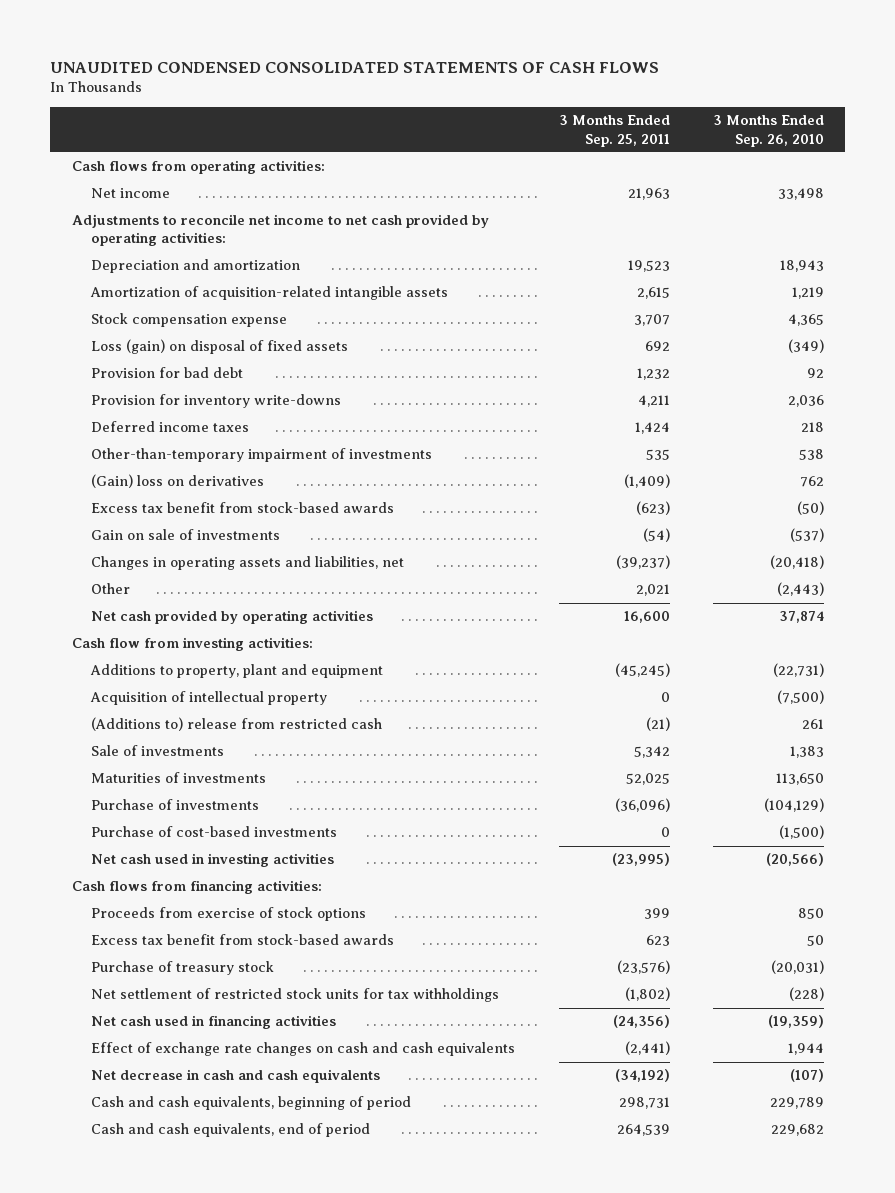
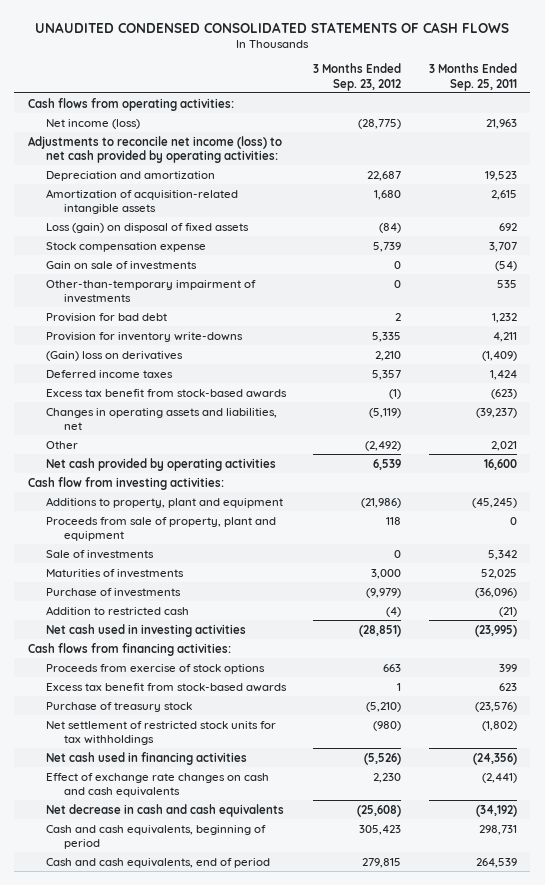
[712,115,824,147] 3 Months Ended Sep. 26, 2010 -> none
none -> [313,63,402,91] 3 Months Ended Sep. 23, 2012
[91,188,171,199] Net income -> [46,118,141,129] Net income (loss)
[71,214,489,247] Adjustments to reconcile net income to net cash provided by operating activities: -> [28,135,283,163] Adjustments to reconcile net income (loss) to net cash provided by operating activities:
[91,313,288,328] Stock compensation expense -> [46,241,207,252] Stock compensation expense
[91,529,281,541] Gain on sale of investments -> [46,260,198,270] Gain on sale of investments
[91,448,433,463] Other-than-temporary impairment of investments -> [46,279,257,303] Other-than-temporary impairment of investments
[91,421,250,433] Deferred income taxes -> [46,369,174,378] Deferred income taxes
[90,691,328,706] Acquisition of intellectual property -> none
[91,717,383,732] (Additions to) release from restricted cash -> none
none -> [46,516,277,541] Proceeds from sale of property, plant and equipment
[91,826,338,838] Purchase of cost-based investments -> none
none -> [46,605,190,615] Addition to restricted cash

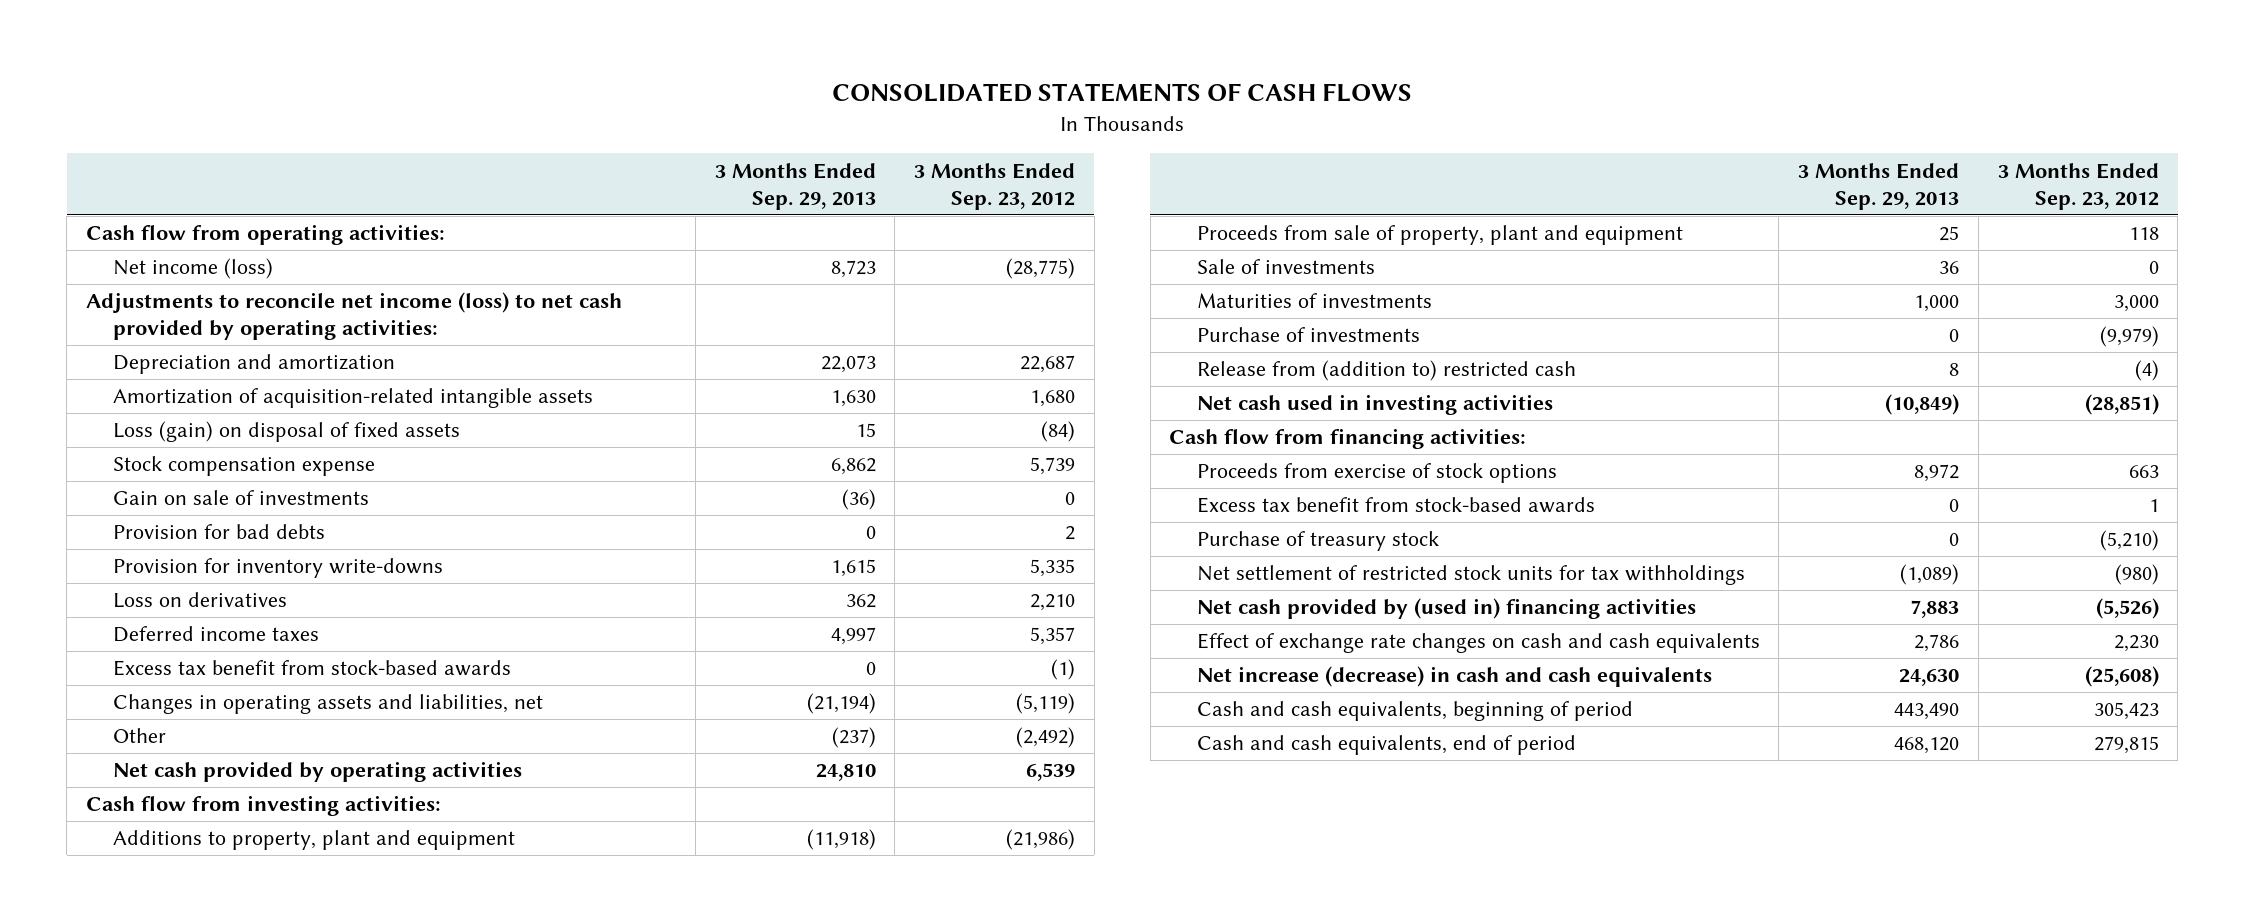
[35,21,510,33] UNAUDITED CONDENSED CONSOLIDATED STATEMENTS OF CASH FLOWS -> [832,83,1413,103] CONSOLIDATED STATEMENTS OF CASH FLOWS
[428,63,517,91] 3 Months Ended Sep. 25, 2011 -> none
none -> [714,162,876,210] 3 Months Ended Sep. 29, 2013
[28,97,235,111] Cash flows from operating activities: -> [85,224,445,246] Cash flow from operating activities:
[46,279,257,303] Other-than-temporary impairment of investments -> none
[46,312,168,322] Provision for bad debt -> [113,524,326,540] Provision for bad debts
[46,350,184,361] (Gain) loss on derivatives -> [113,592,288,609] Loss on derivatives
[46,605,190,615] Addition to restricted cash -> [1196,360,1576,382] Release from (addition to) restricted cash
[28,642,232,656] Cash flows from financing activities: -> [1169,428,1527,450] Cash flow from financing activities:
[46,751,248,765] Net cash used in financing activities -> [1196,598,1696,620] Net cash provided by (used in) financing activities
[46,803,285,817] Net decrease in cash and cash equivalents -> [1196,666,1712,688] Net increase (decrease) in cash and cash equivalents

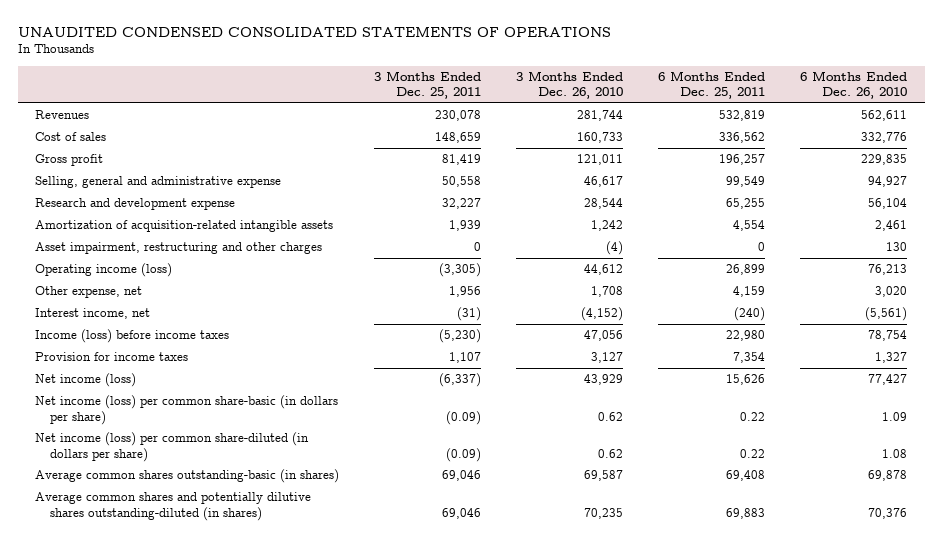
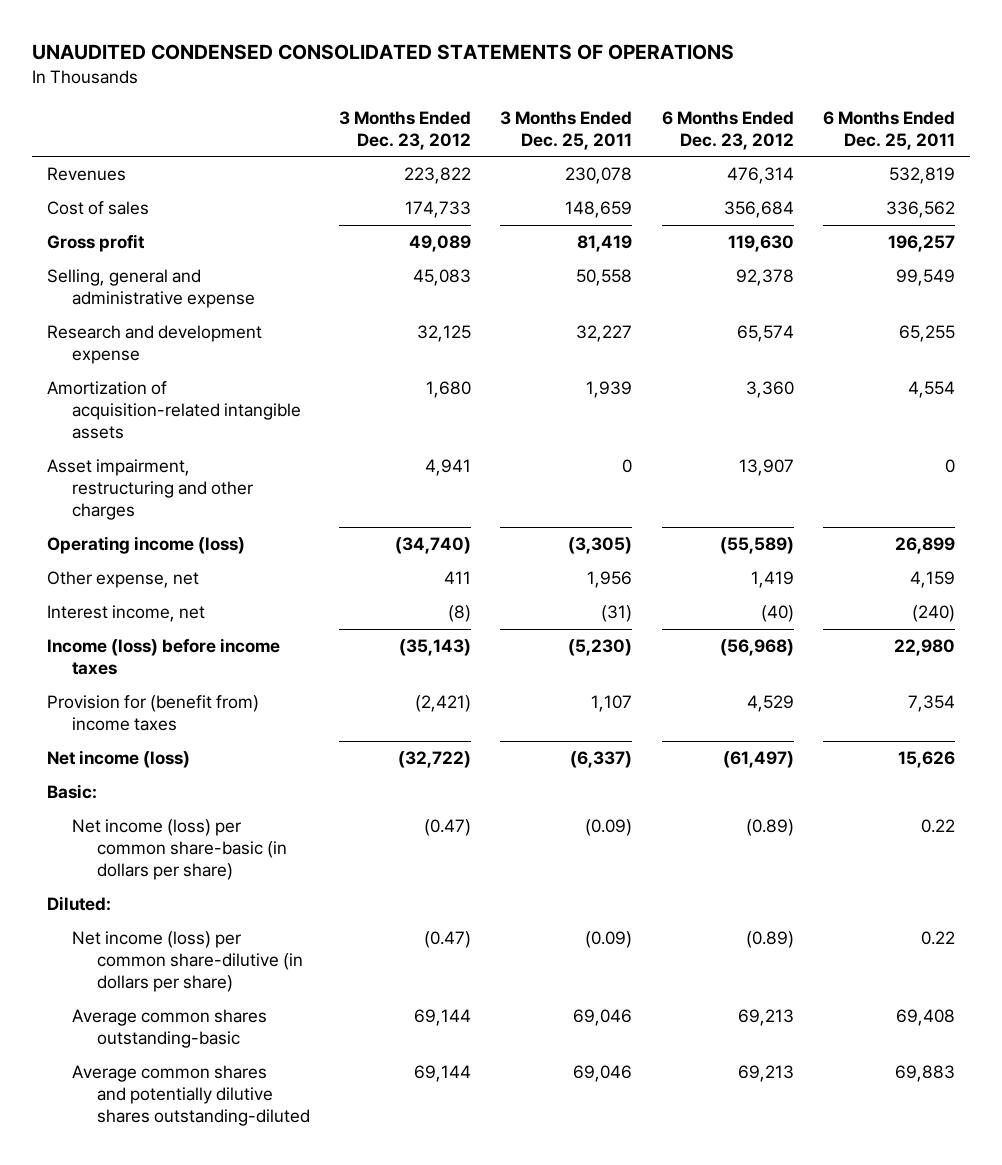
[516,70,624,100] 3 Months Ended Dec. 26, 2010 -> none
[800,70,908,100] 6 Months Ended Dec. 26, 2010 -> none
none -> [338,110,471,150] 3 Months Ended Dec. 23, 2012
none -> [661,110,794,150] 6 Months Ended Dec. 23, 2012
[35,352,189,362] Provision for income taxes -> [46,695,259,732] Provision for (benefit from) income taxes
none -> [46,784,97,800] Basic:
none -> [46,896,111,912] Diluted:
[35,432,310,462] Net income (loss) per common share-diluted (in dollars per share) -> [71,931,303,993] Net income (loss) per common share-dilutive (in dollars per share)
[35,469,340,484] Average common shares outstanding-basic (in shares) -> [71,1009,267,1049] Average common shares outstanding-basic
[35,492,312,521] Average common shares and potentially dilutive shares outstanding-diluted (in shares) -> [71,1065,310,1127] Average common shares and potentially dilutive shares outstanding-diluted

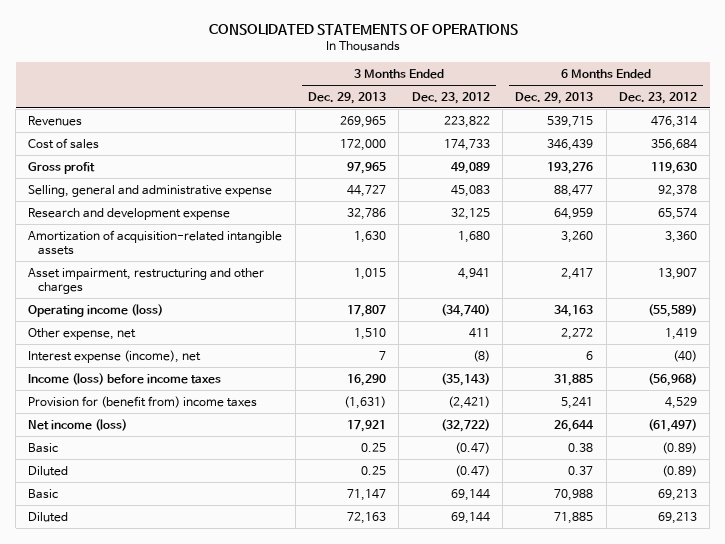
[32,44,735,61] UNAUDITED CONDENSED CONSOLIDATED STATEMENTS OF OPERATIONS -> [208,24,518,36] CONSOLIDATED STATEMENTS OF OPERATIONS
[500,110,633,150] 3 Months Ended Dec. 25, 2011 -> none
[822,110,955,150] 6 Months Ended Dec. 25, 2011 -> none
none -> [308,91,387,104] Dec. 29, 2013
none -> [515,91,594,104] Dec. 29, 2013
[46,605,205,623] Interest income, net -> [28,349,202,363] Interest expense (income), net
[46,784,97,800] Basic: -> none
[46,896,111,912] Diluted: -> none
[71,819,287,881] Net income (loss) per common share-basic (in dollars per share) -> [28,442,59,453] Basic
[71,931,303,993] Net income (loss) per common share-dilutive (in dollars per share) -> [28,465,69,476] Diluted
[71,1009,267,1049] Average common shares outstanding-basic -> [28,488,59,499] Basic
[71,1065,310,1127] Average common shares and potentially dilutive shares outstanding-diluted -> [28,511,69,522] Diluted

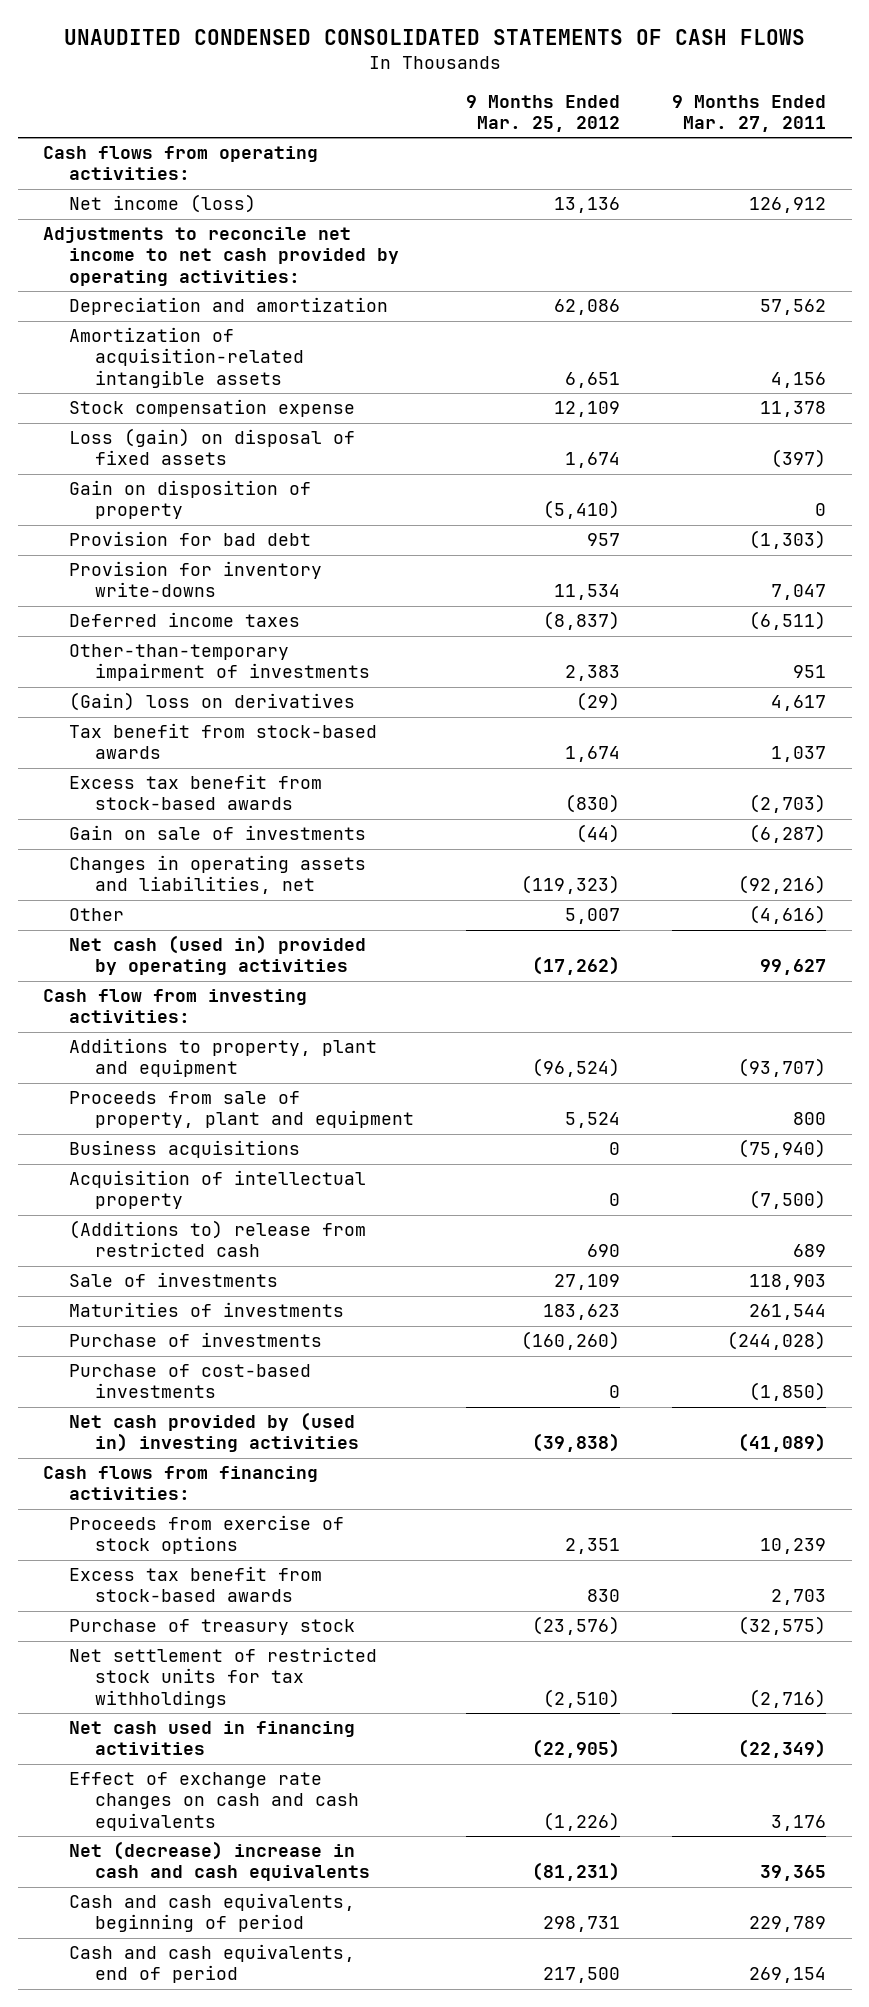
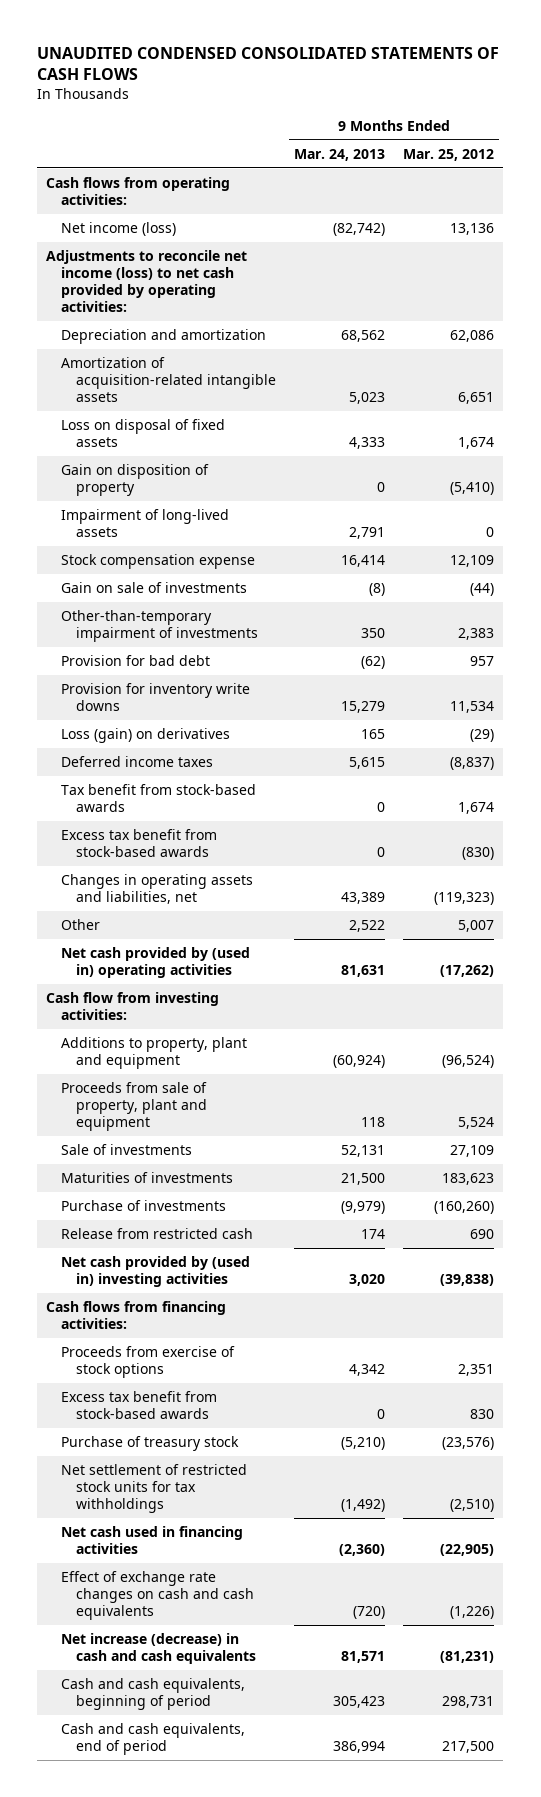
[671,94,826,133] 9 Months Ended Mar. 27, 2011 -> none
none -> [293,148,385,161] Mar. 24, 2013
[43,227,400,286] Adjustments to reconcile net income to net cash provided by operating activities: -> [46,249,248,313] Adjustments to reconcile net income (loss) to net cash provided by operating activities:
[69,428,356,466] Loss (gain) on disposal of fixed assets -> [61,418,226,447] Loss on disposal of fixed assets
none -> [61,508,230,537] Impairment of long-lived assets
[69,399,356,418] Stock compensation expense -> [61,553,256,569] Stock compensation expense
[69,825,367,841] Gain on sale of investments -> [61,581,248,593] Gain on sale of investments
[69,644,371,682] Other-than-temporary impairment of investments -> [61,609,258,642] Other-than-temporary impairment of investments
[69,561,323,598] Provision for inventory write-downs -> [61,682,251,711] Provision for inventory write downs
none -> [61,727,231,743] Loss (gain) on derivatives
[69,692,356,712] (Gain) loss on derivatives -> none
[69,935,367,976] Net cash (used in) provided by operating activities -> [61,946,251,978] Net cash provided by (used in) operating activities
[69,1140,301,1159] Business acquisitions -> none
[69,1170,367,1210] Acquisition of intellectual property -> none
[69,1220,367,1258] (Additions to) release from restricted cash -> none
[69,1364,312,1399] Purchase of cost-based investments -> none
none -> [61,1227,254,1239] Release from restricted cash
[69,1841,371,1882] Net (decrease) increase in cash and cash equivalents -> [61,1632,256,1664] Net increase (decrease) in cash and cash equivalents

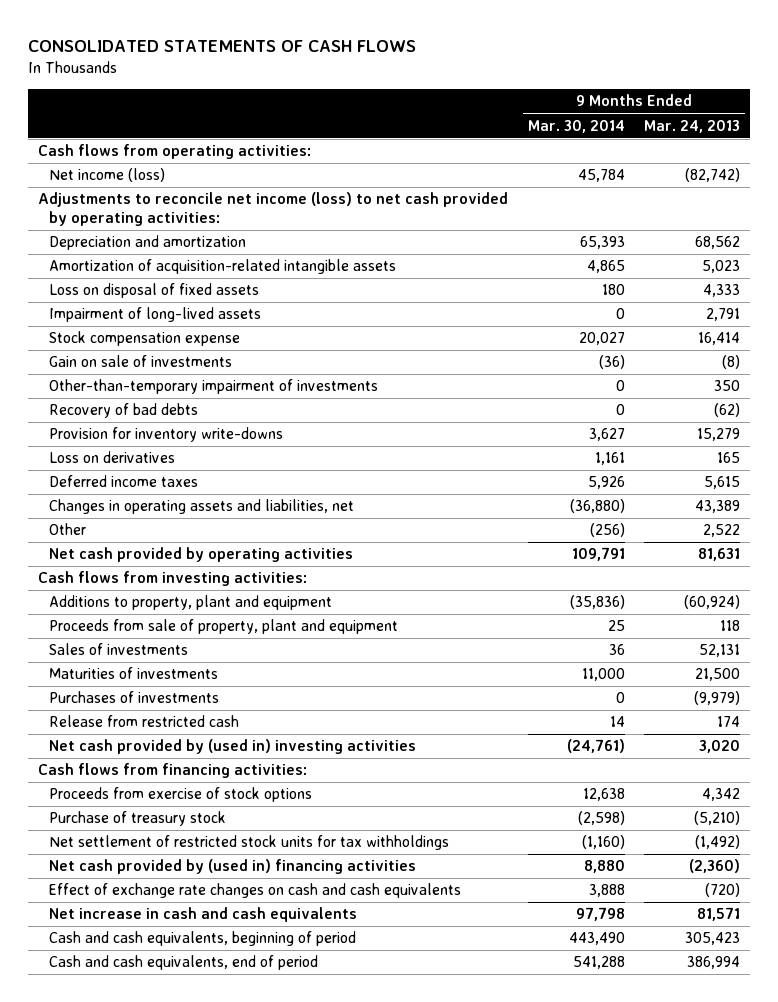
[37,46,500,80] UNAUDITED CONDENSED CONSOLIDATED STATEMENTS OF CASH FLOWS -> [28,40,417,53] CONSOLIDATED STATEMENTS OF CASH FLOWS
[403,148,495,161] Mar. 25, 2012 -> none
none -> [527,119,625,133] Mar. 30, 2014
[61,463,210,496] Gain on disposition of property -> none
[61,654,211,666] Provision for bad debt -> [49,403,199,419] Recovery of bad debts
[61,682,251,711] Provision for inventory write downs -> [49,427,284,443] Provision for inventory write-downs
[61,727,231,743] Loss (gain) on derivatives -> [49,451,176,464] Loss on derivatives
[61,783,257,812] Tax benefit from stock-based awards -> none
[61,828,218,857] Excess tax benefit from stock-based awards -> none
[61,946,251,978] Net cash provided by (used in) operating activities -> [49,547,354,563] Net cash provided by operating activities
[46,991,220,1020] Cash flow from investing activities: -> [38,571,308,587] Cash flows from investing activities:
[61,1143,193,1155] Sale of investments -> [49,643,189,656] Sales of investments
[61,1199,227,1211] Purchase of investments -> [49,691,220,704] Purchases of investments
[61,1390,218,1419] Excess tax benefit from stock-based awards -> none
[61,1525,244,1554] Net cash used in financing activities -> [49,859,417,875] Net cash provided by (used in) financing activities
[61,1632,256,1664] Net increase (decrease) in cash and cash equivalents -> [49,907,358,923] Net increase in cash and cash equivalents

